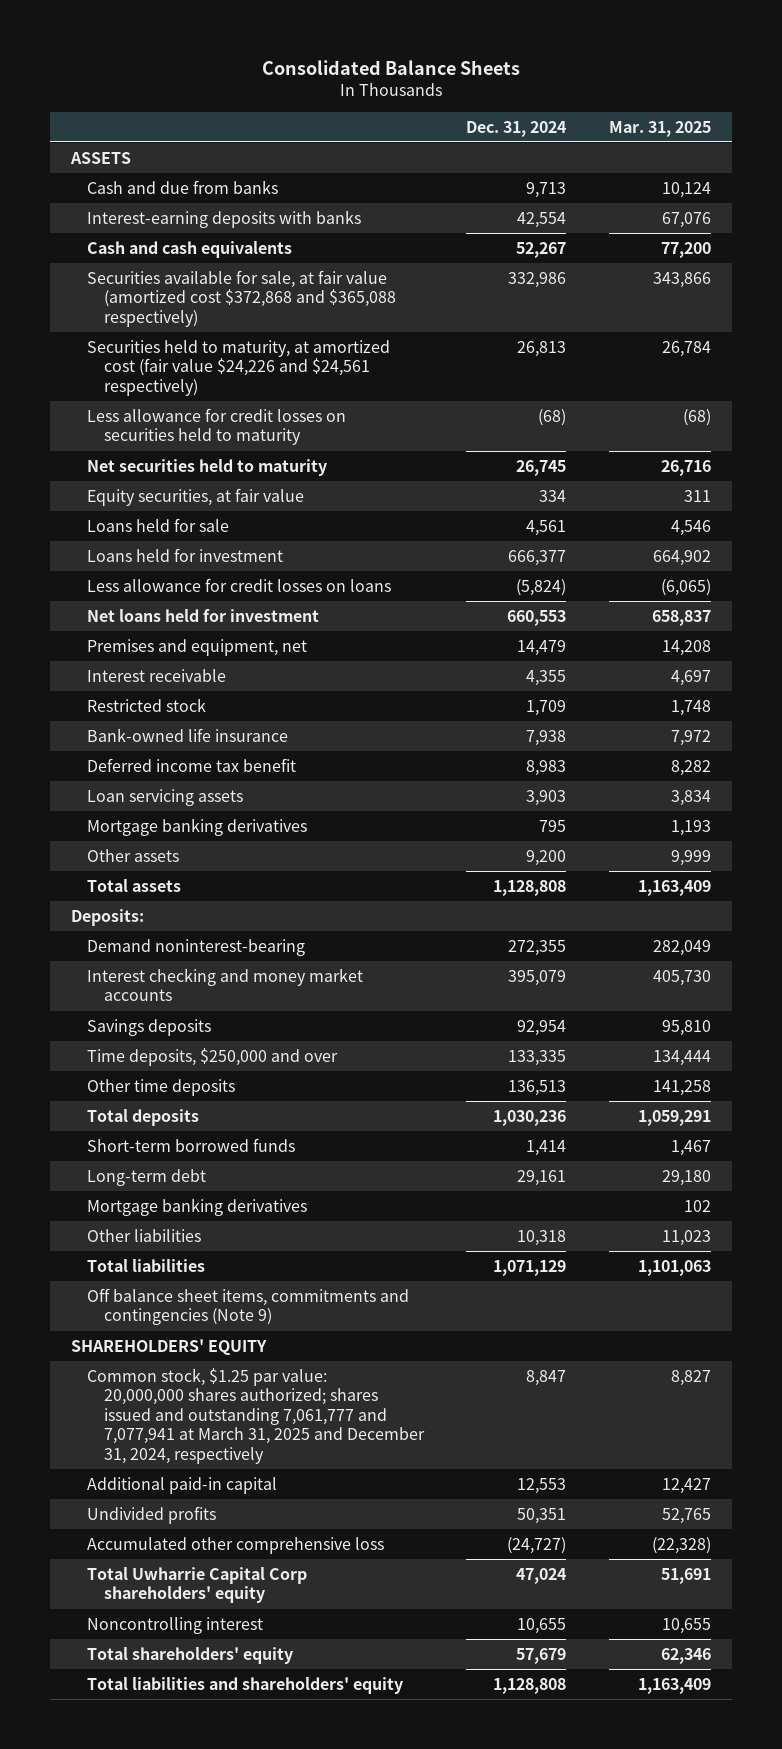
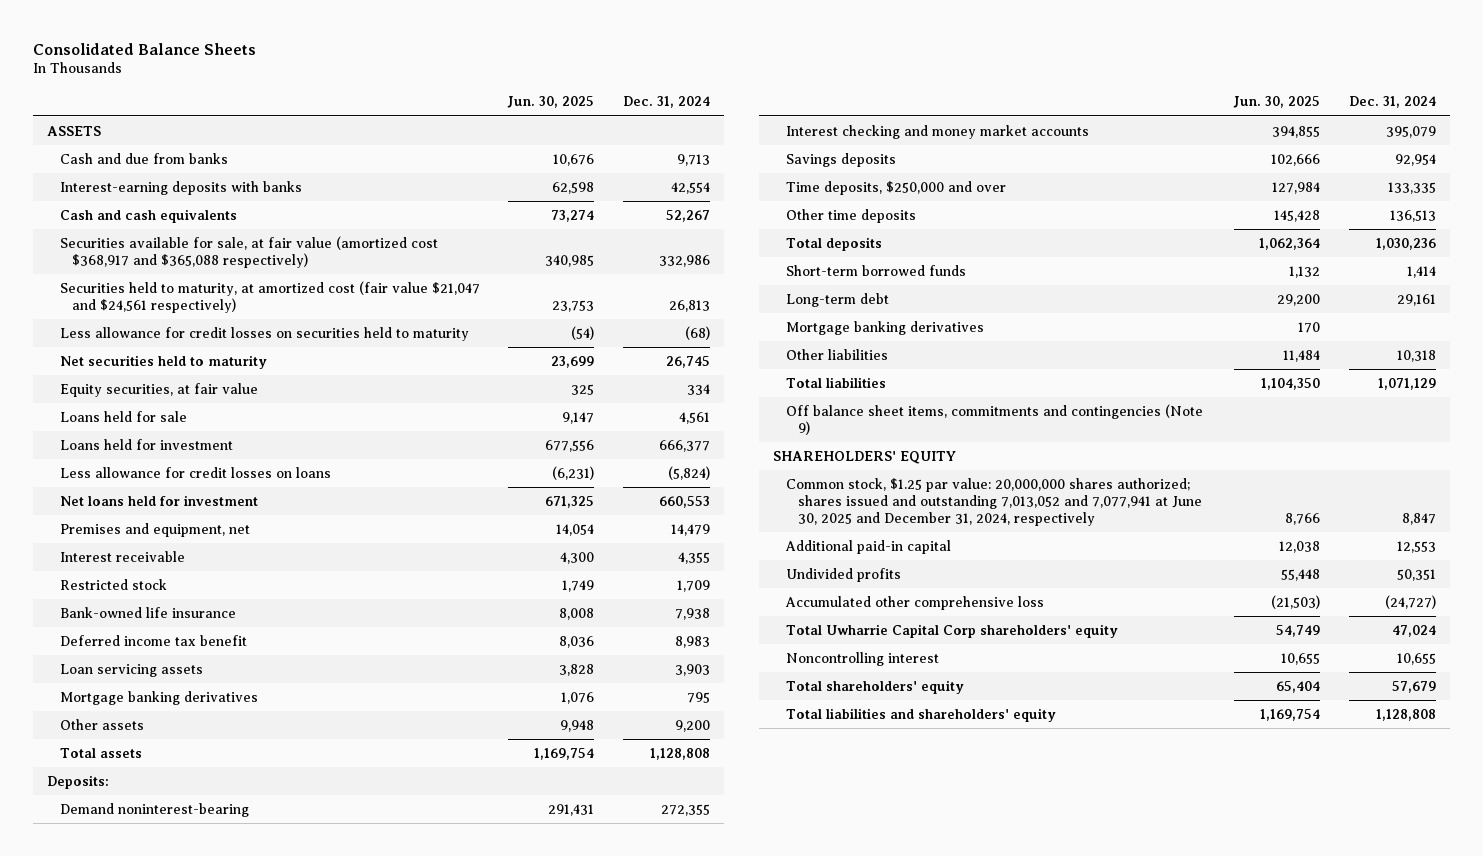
[608,120,711,137] Mar. 31, 2025 -> none
none -> [507,96,595,109] Jun. 30, 2025
[87,269,396,327] Securities available for sale, at fair value (amortized cost $372,868 and $365,088 respectively) -> [59,235,438,268] Securities available for sale, at fair value (amortized cost $368,917 and $365,088 respectively)
[87,339,391,396] Securities held to maturity, at amortized cost (fair value $24,226 and $24,561 respectively) -> [59,280,480,313] Securities held to maturity, at amortized cost (fair value $21,047 and $24,561 respectively)
[87,1367,425,1464] Common stock, $1.25 par value: 20,000,000 shares authorized; shares issued and outstanding 7,061,777 and 7,077,941 at March 31, 2025 and December 31, 2024, respectively -> [785,477,1203,527] Common stock, $1.25 par value: 20,000,000 shares authorized; shares issued and outstanding 7,013,052 and 7,077,941 at June 30, 2025 and December 31, 2024, respectively

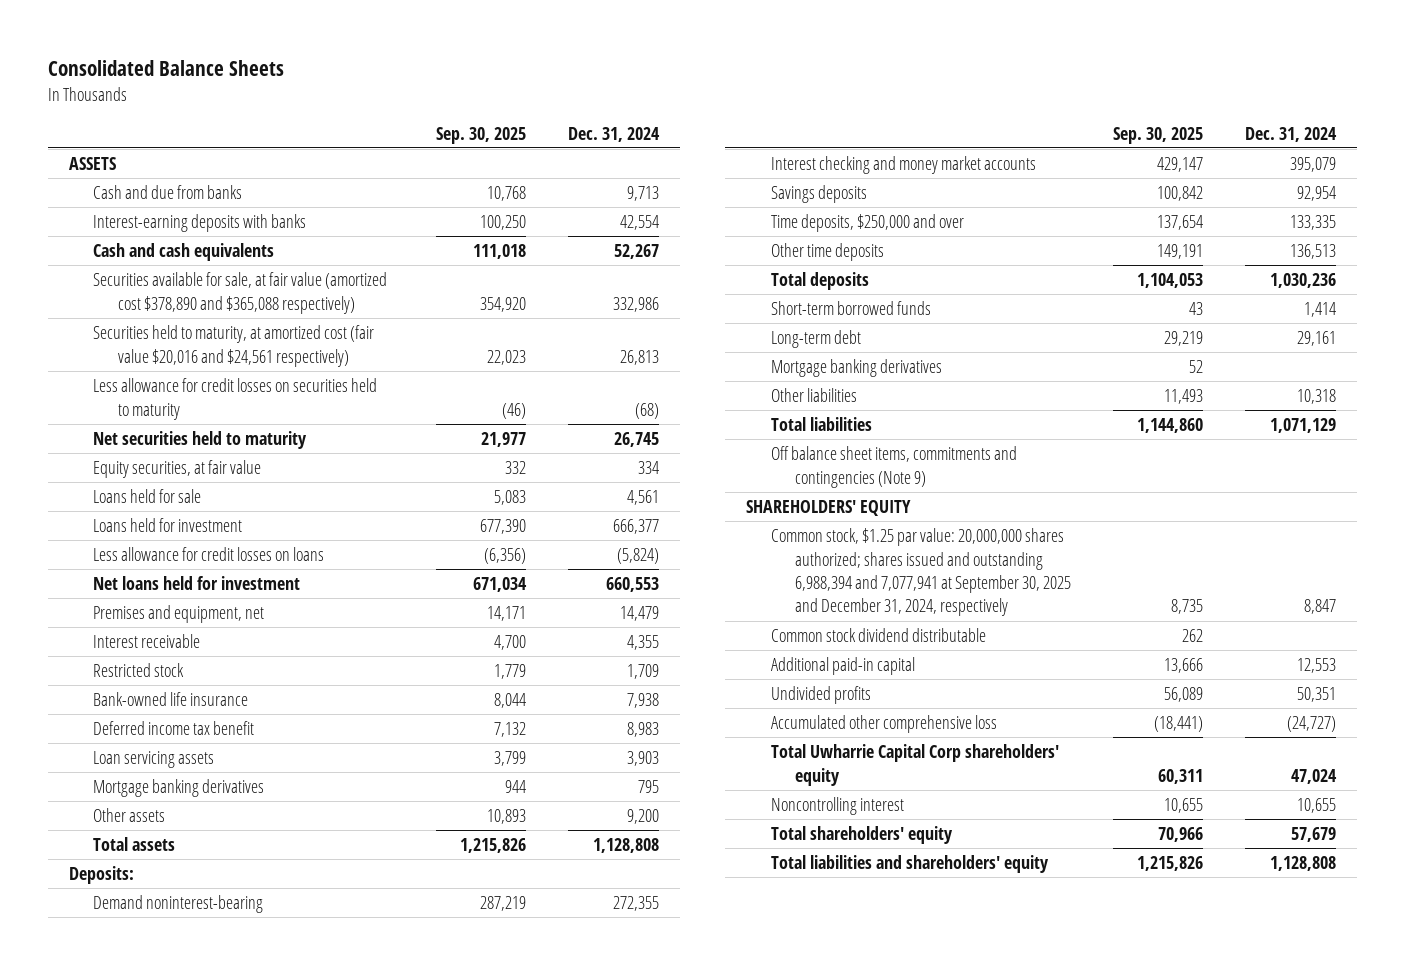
[507,96,595,109] Jun. 30, 2025 -> none
none -> [435,126,526,144] Sep. 30, 2025
[59,235,438,268] Securities available for sale, at fair value (amortized cost $368,917 and $365,088 respectively) -> [93,272,388,314] Securities available for sale, at fair value (amortized cost $378,890 and $365,088 respectively)
[59,280,480,313] Securities held to maturity, at amortized cost (fair value $21,047 and $24,561 respectively) -> [93,325,375,367] Securities held to maturity, at amortized cost (fair value $20,016 and $24,561 respectively)
[785,477,1203,527] Common stock, $1.25 par value: 20,000,000 shares authorized; shares issued and outstanding 7,013,052 and 7,077,941 at June 30, 2025 and December 31, 2024, respectively -> [770,528,1072,617] Common stock, $1.25 par value: 20,000,000 shares authorized; shares issued and outstanding 6,988,394 and 7,077,941 at September 30, 2025 and December 31, 2024, respectively
none -> [770,628,986,643] Common stock dividend distributable

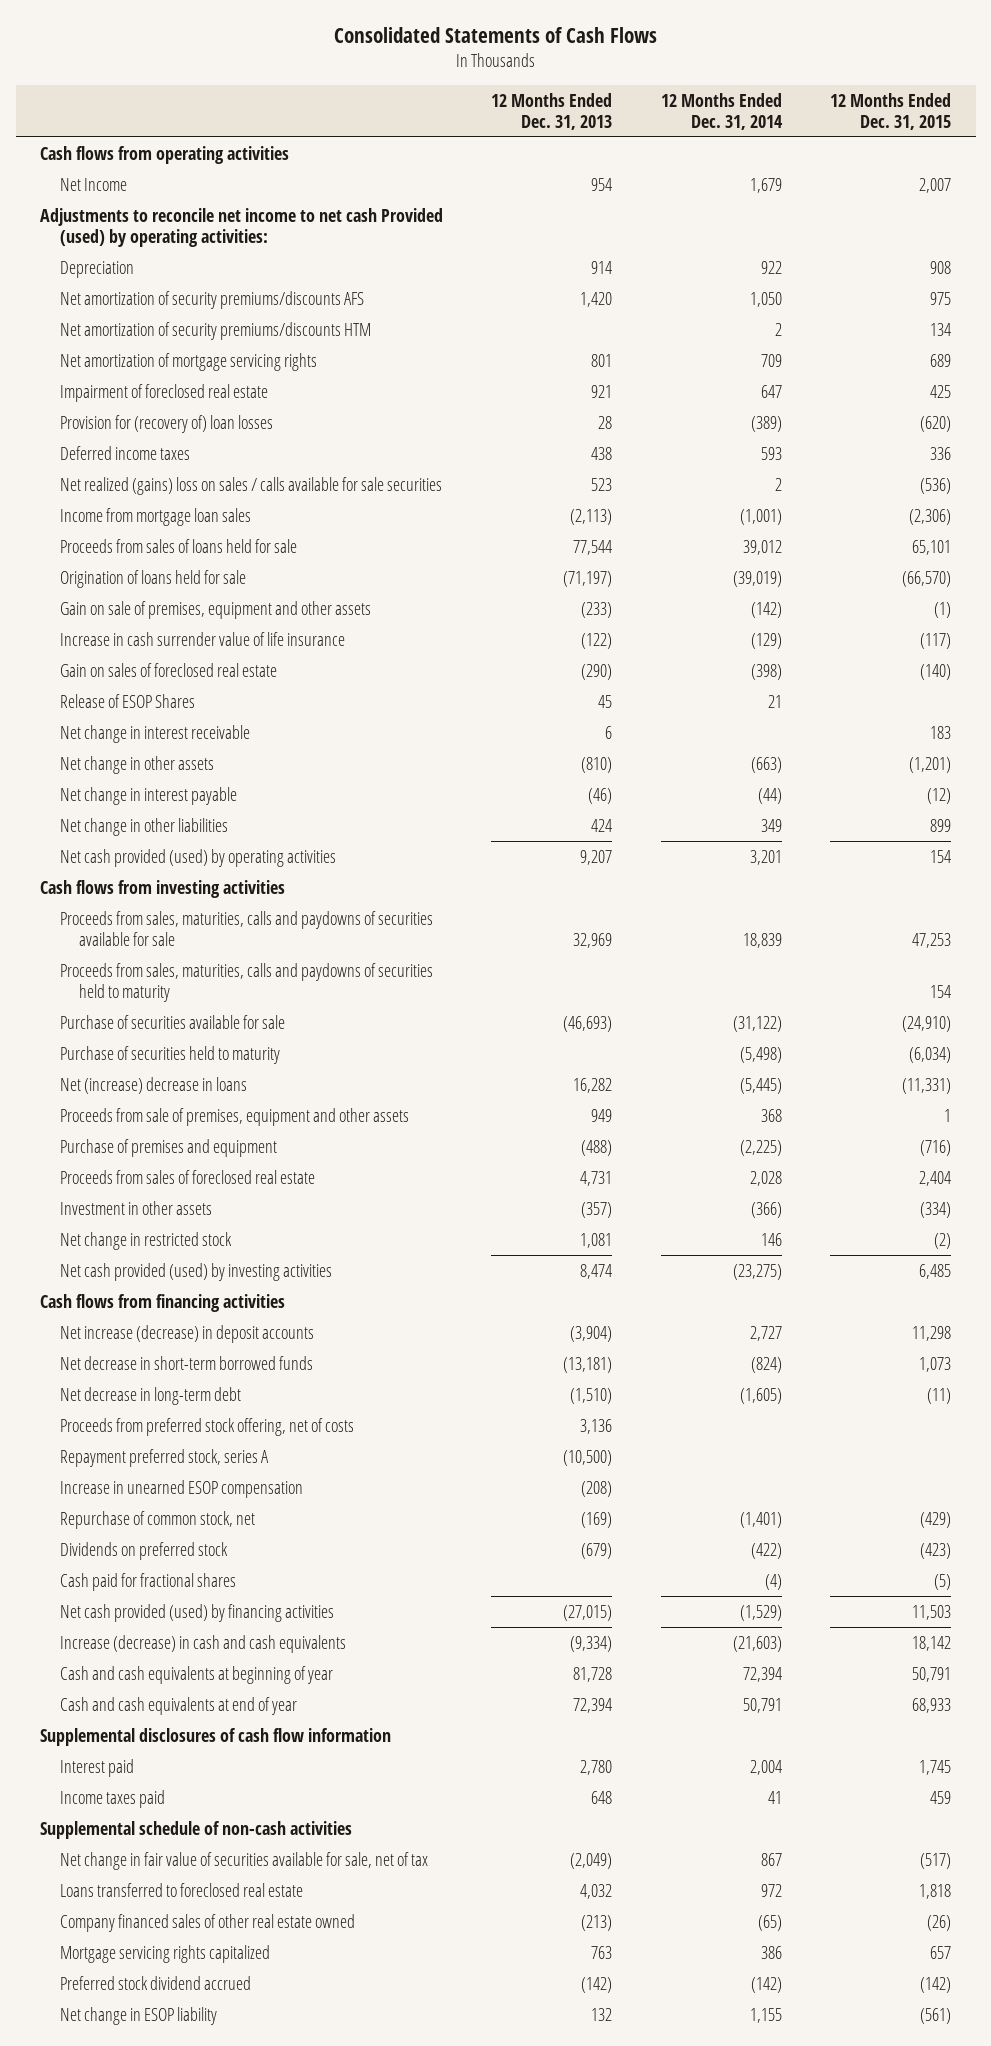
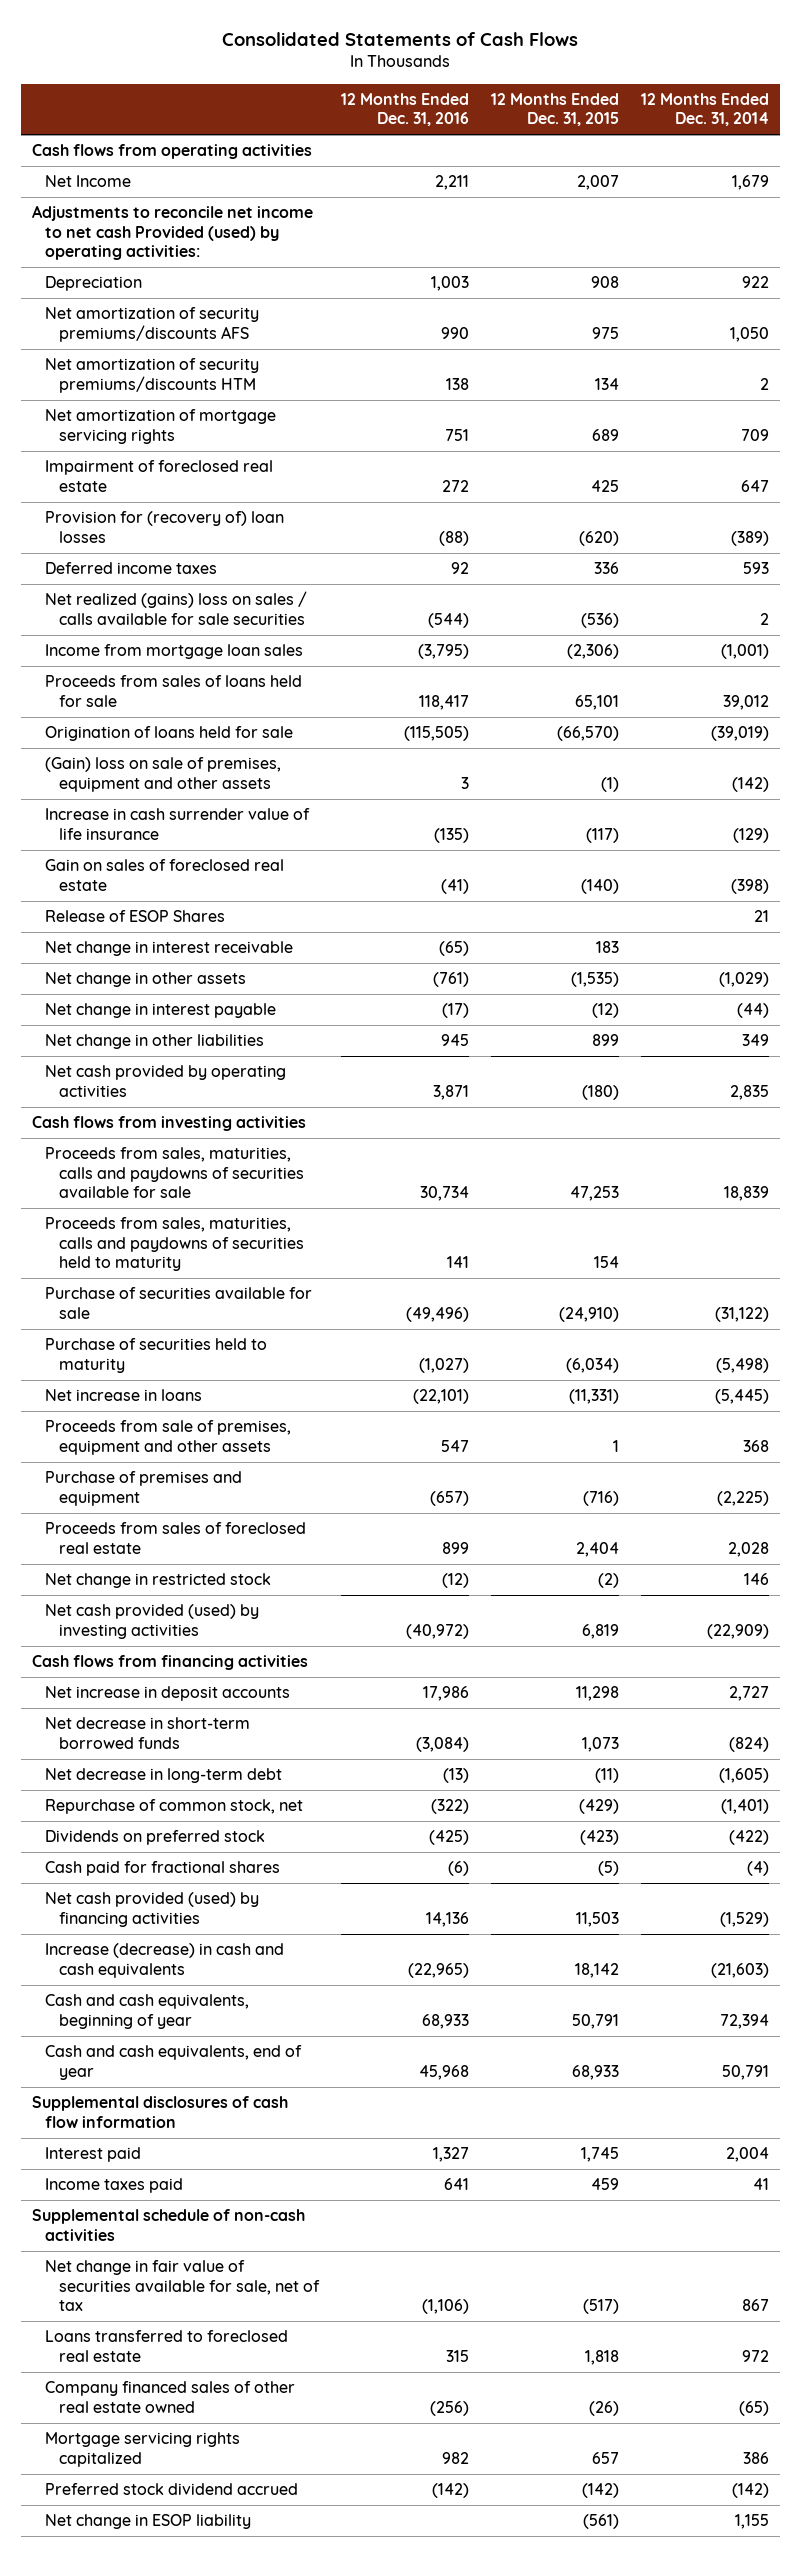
[491,92,613,130] 12 Months Ended Dec. 31, 2013 -> none
none -> [340,93,469,127] 12 Months Ended Dec. 31, 2016
[59,600,371,619] Gain on sale of premises, equipment and other assets -> [45,757,282,792] (Gain) loss on sale of premises, equipment and other assets
[750,756,782,773] (663) -> [718,972,769,988] (1,029)
[909,756,952,773] (1,201) -> [570,972,619,988] (1,535)
[59,848,336,867] Net cash provided (used) by operating activities -> [45,1065,287,1097] Net cash provided by operating activities
[749,849,782,865] 3,201 -> [729,1084,769,1100] 2,835
[930,849,952,863] 154 -> [581,1084,619,1100] (180)
[59,1076,247,1094] Net (increase) decrease in loans -> [45,1389,203,1402] Net increase in loans
[59,1200,212,1215] Investment in other assets -> none
[732,1263,782,1280] (23,275) -> [706,1623,769,1639] (22,909)
[919,1263,952,1279] 6,485 -> [581,1623,619,1639] 6,819
[59,1324,314,1343] Net increase (decrease) in deposit accounts -> [45,1686,291,1702] Net increase in deposit accounts
[59,1417,354,1436] Proceeds from preferred stock offering, net of costs -> none
[59,1448,269,1467] Repayment preferred stock, series A -> none
[59,1479,303,1498] Increase in unearned ESOP compensation -> none
[59,1665,333,1684] Cash and cash equivalents at beginning of year -> [45,1994,250,2029] Cash and cash equivalents, beginning of year
[59,1696,297,1715] Cash and cash equivalents at end of year -> [45,2045,303,2080] Cash and cash equivalents, end of year

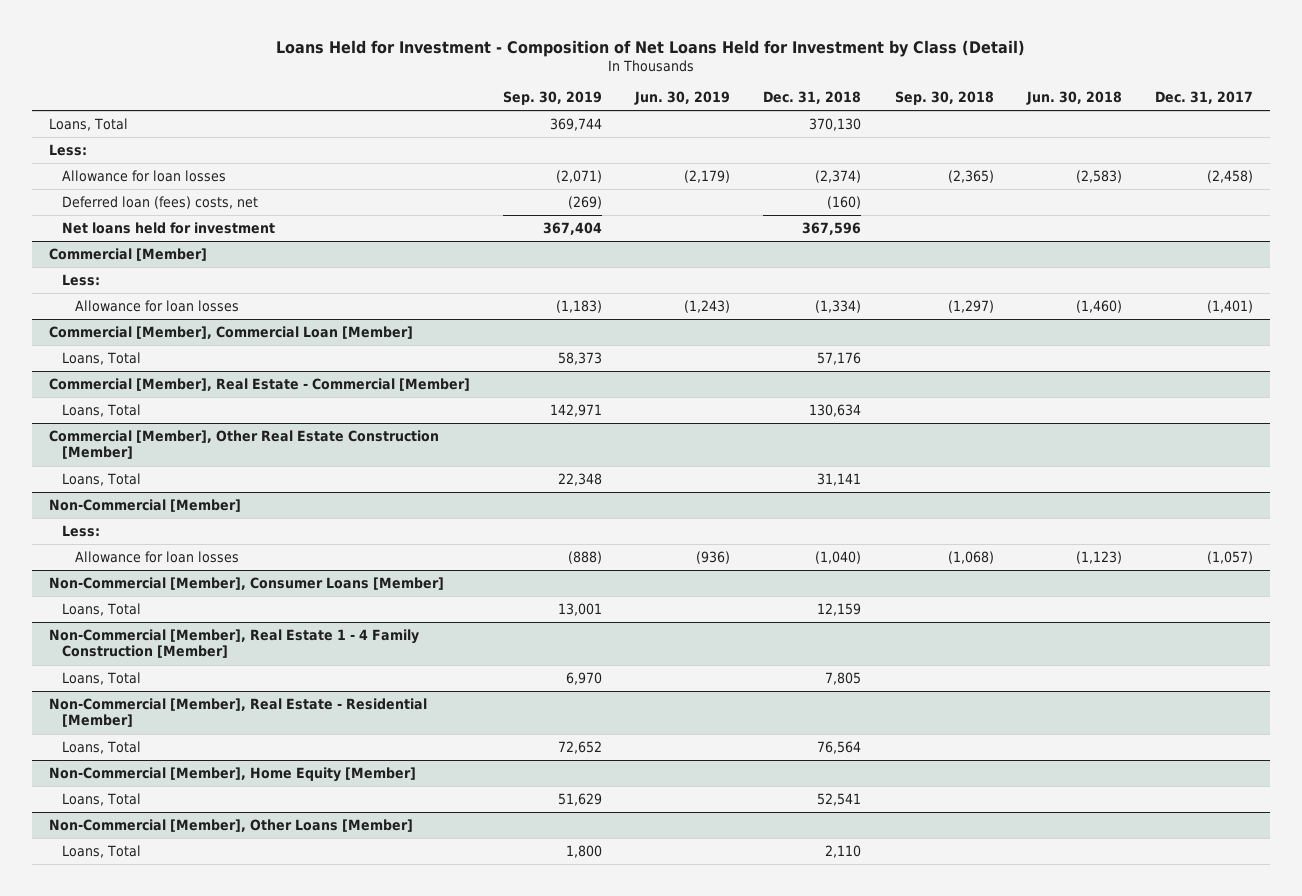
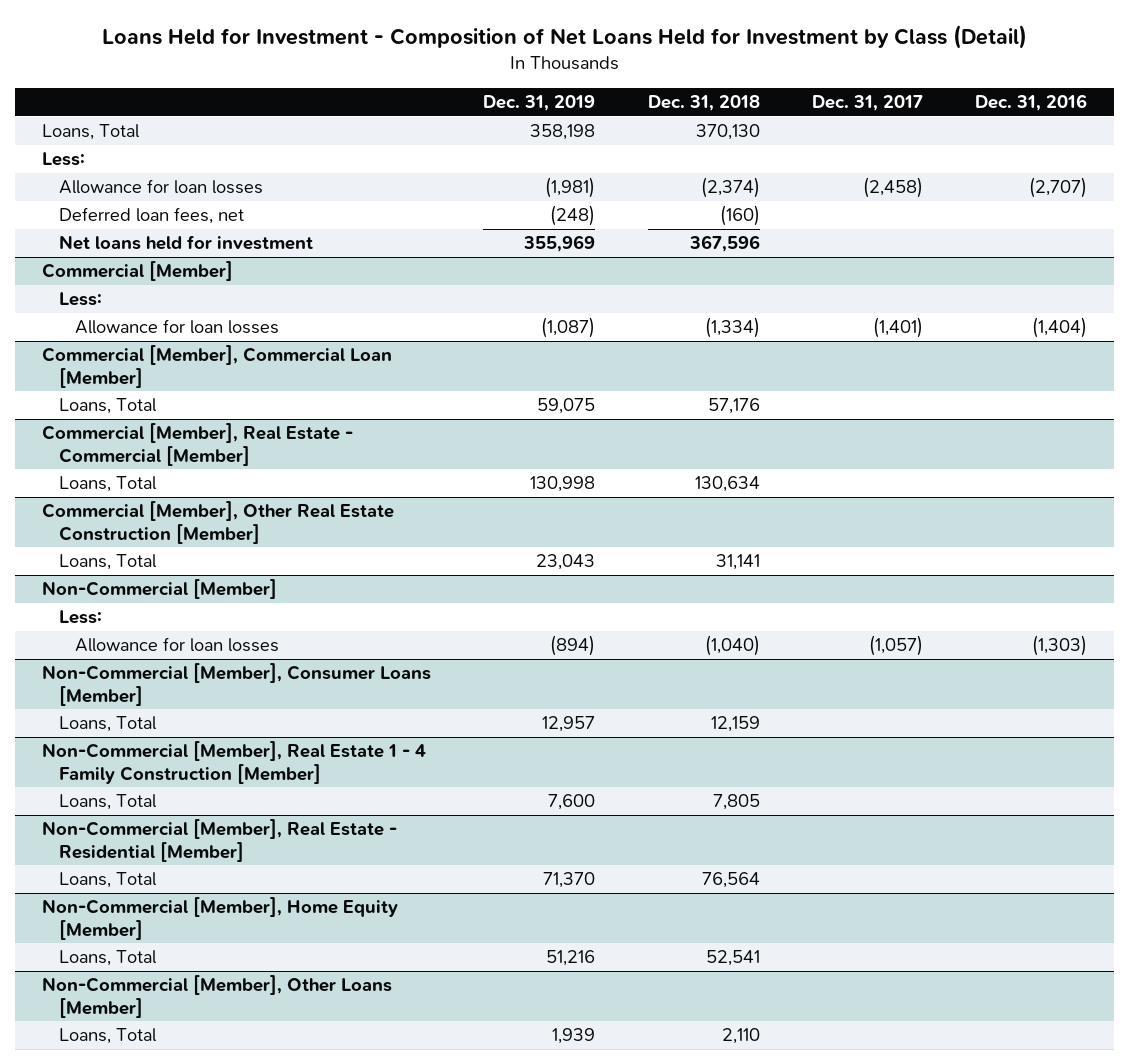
[502,90,602,105] Sep. 30, 2019 -> none
[634,90,731,105] Jun. 30, 2019 -> none
[894,90,994,105] Sep. 30, 2018 -> none
[1025,90,1122,105] Jun. 30, 2018 -> none
none -> [483,95,596,112] Dec. 31, 2019
none -> [975,94,1088,112] Dec. 31, 2016
[61,195,258,209] Deferred loan (fees) costs, net -> [58,207,244,225] Deferred loan fees, net

